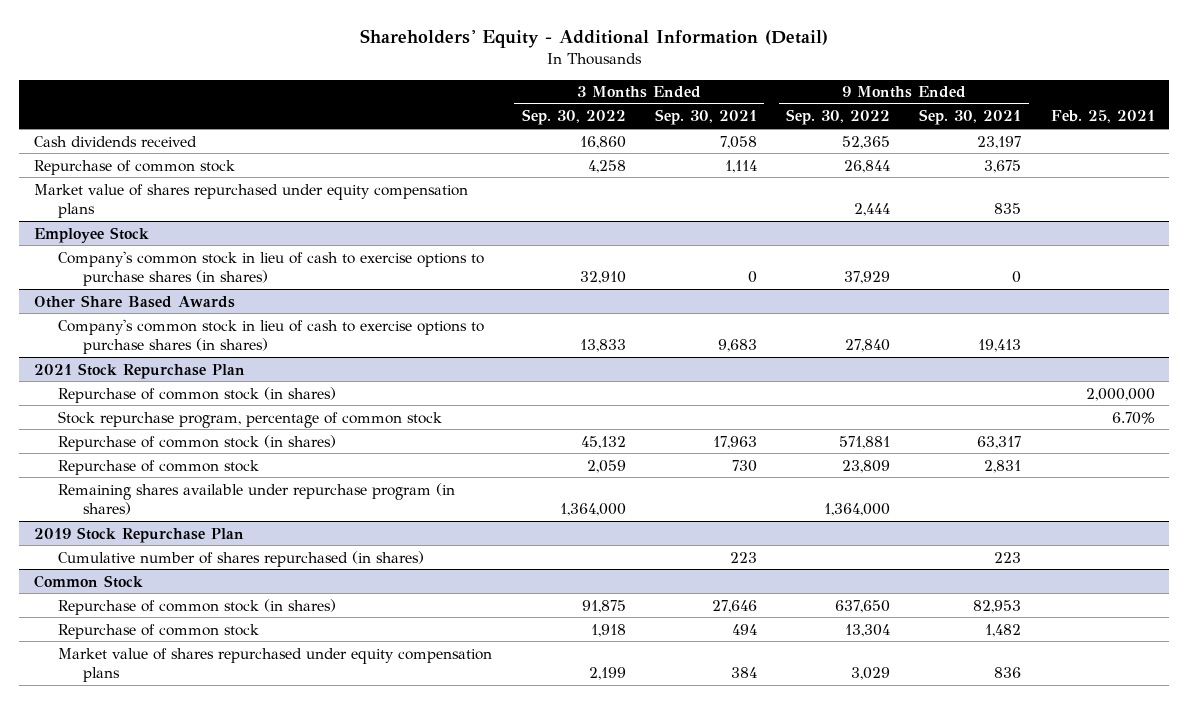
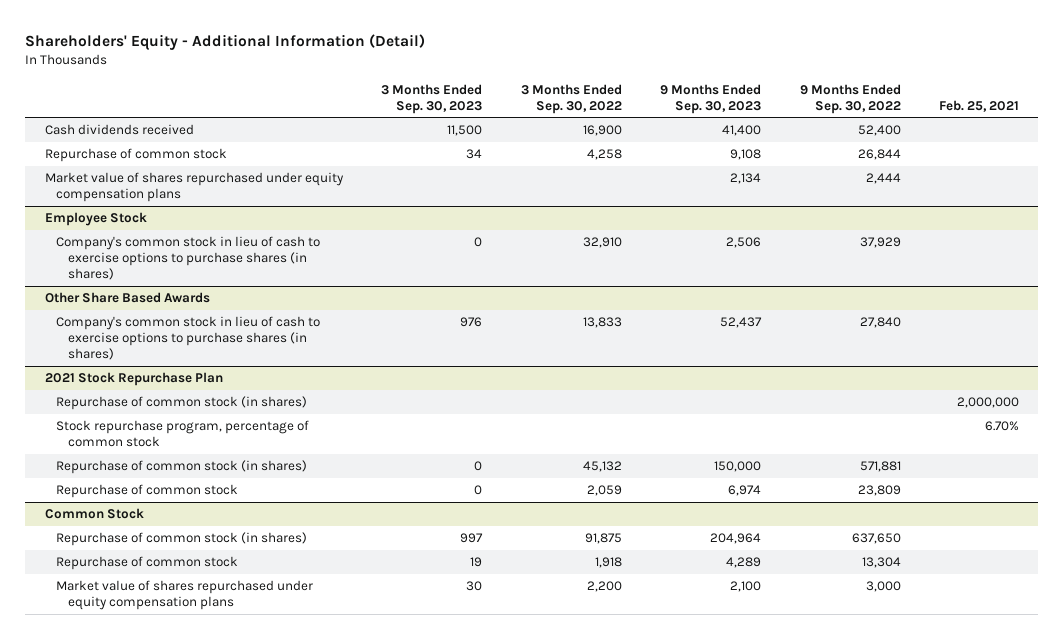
[654,109,757,126] Sep. 30, 2021 -> none
[919,109,1022,126] Sep. 30, 2021 -> none
none -> [381,83,483,114] 3 Months Ended Sep. 30, 2023
none -> [660,83,762,114] 9 Months Ended Sep. 30, 2023
[579,135,626,149] 16,860 -> [582,125,622,137] 16,900
[842,135,891,149] 52,365 -> [857,125,901,137] 52,400
[58,482,456,515] Remaining shares available under repurchase program (in shares) -> none
[33,526,244,543] 2019 Stock Repurchase Plan -> none
[58,550,425,567] Cumulative number of shares repurchased (in shares) -> none
[588,666,626,680] 2,199 -> [586,581,622,593] 2,200
[851,666,891,680] 3,029 -> [865,581,901,593] 3,000

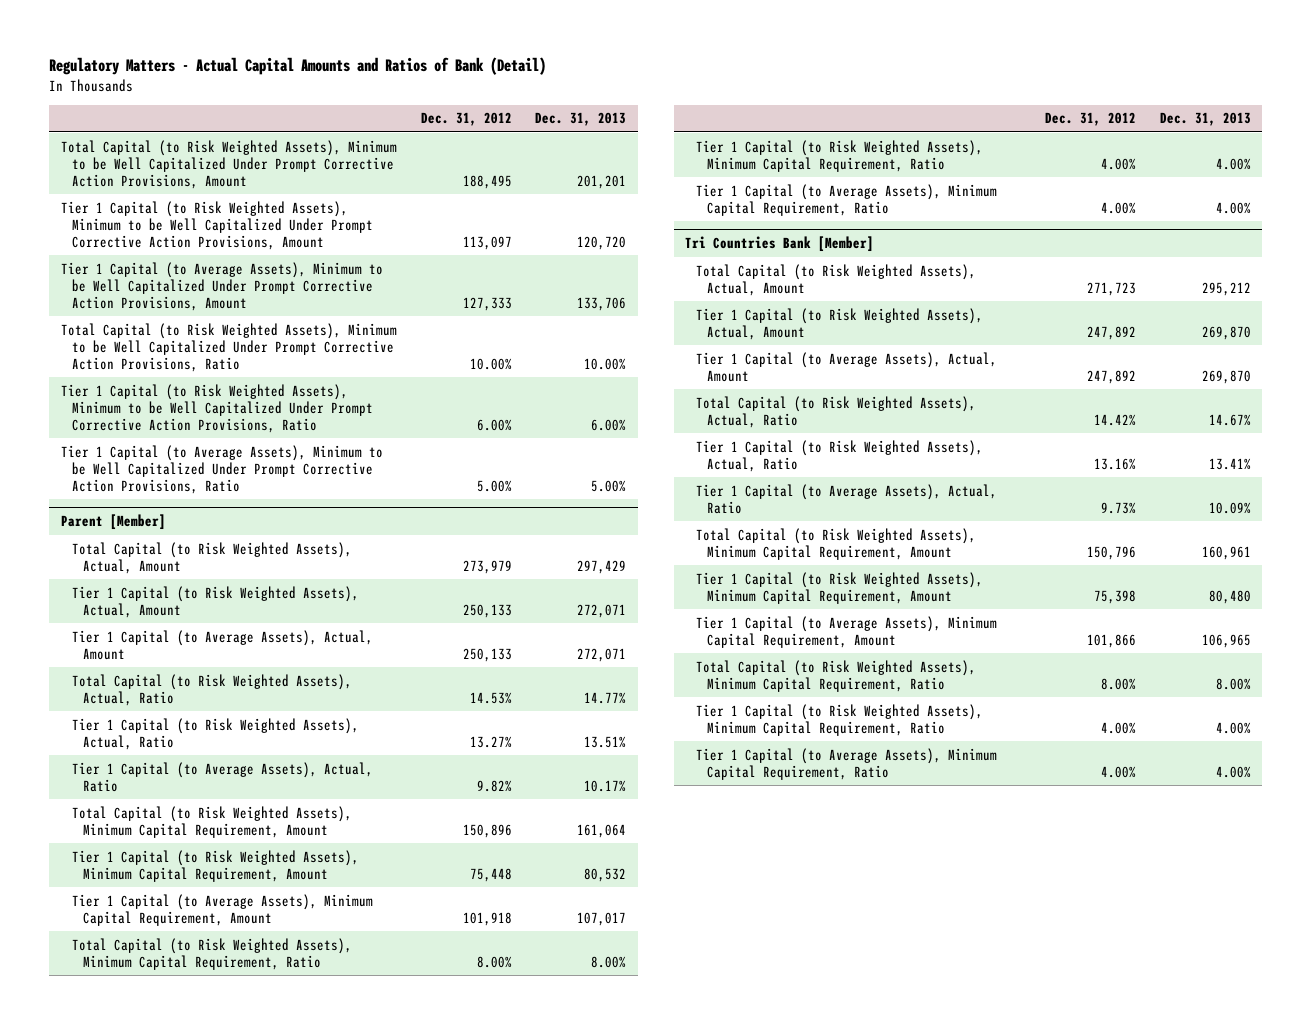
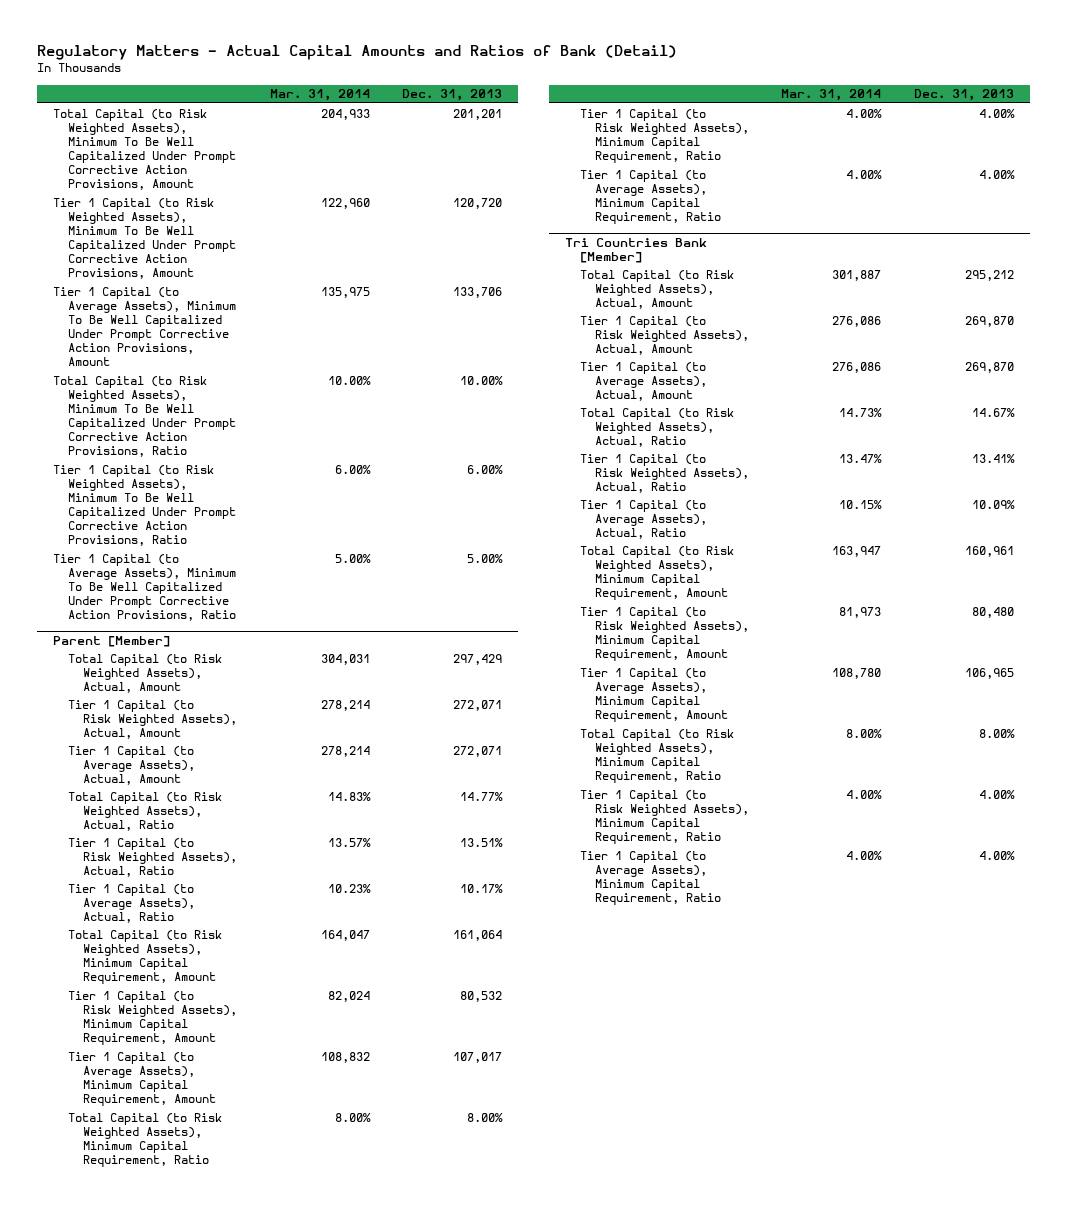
[420,112,512,127] Dec. 31, 2012 -> none
none -> [269,89,370,102] Mar. 31, 2014
[61,139,398,189] Total Capital (to Risk Weighted Assets), Minimum to be Well Capitalized Under Prompt Corrective Action Provisions, Amount -> [53,108,237,191] Total Capital (to Risk Weighted Assets), Minimum To Be Well Capitalized Under Prompt Corrective Action Provisions, Amount
[61,200,373,250] Tier 1 Capital (to Risk Weighted Assets), Minimum to be Well Capitalized Under Prompt Corrective Action Provisions, Amount -> [53,197,237,280] Tier 1 Capital (to Risk Weighted Assets), Minimum To Be Well Capitalized Under Prompt Corrective Action Provisions, Amount
[61,261,384,311] Tier 1 Capital (to Average Assets), Minimum to be Well Capitalized Under Prompt Corrective Action Provisions, Amount -> [53,286,237,367] Tier 1 Capital (to Average Assets), Minimum To Be Well Capitalized Under Prompt Corrective Action Provisions, Amount
[61,322,398,372] Total Capital (to Risk Weighted Assets), Minimum to be Well Capitalized Under Prompt Corrective Action Provisions, Ratio -> [53,375,237,458] Total Capital (to Risk Weighted Assets), Minimum To Be Well Capitalized Under Prompt Corrective Action Provisions, Ratio
[61,383,373,433] Tier 1 Capital (to Risk Weighted Assets), Minimum to be Well Capitalized Under Prompt Corrective Action Provisions, Ratio -> [53,464,237,547] Tier 1 Capital (to Risk Weighted Assets), Minimum To Be Well Capitalized Under Prompt Corrective Action Provisions, Ratio
[61,444,384,494] Tier 1 Capital (to Average Assets), Minimum to be Well Capitalized Under Prompt Corrective Action Provisions, Ratio -> [53,553,237,622] Tier 1 Capital (to Average Assets), Minimum To Be Well Capitalized Under Prompt Corrective Action Provisions, Ratio

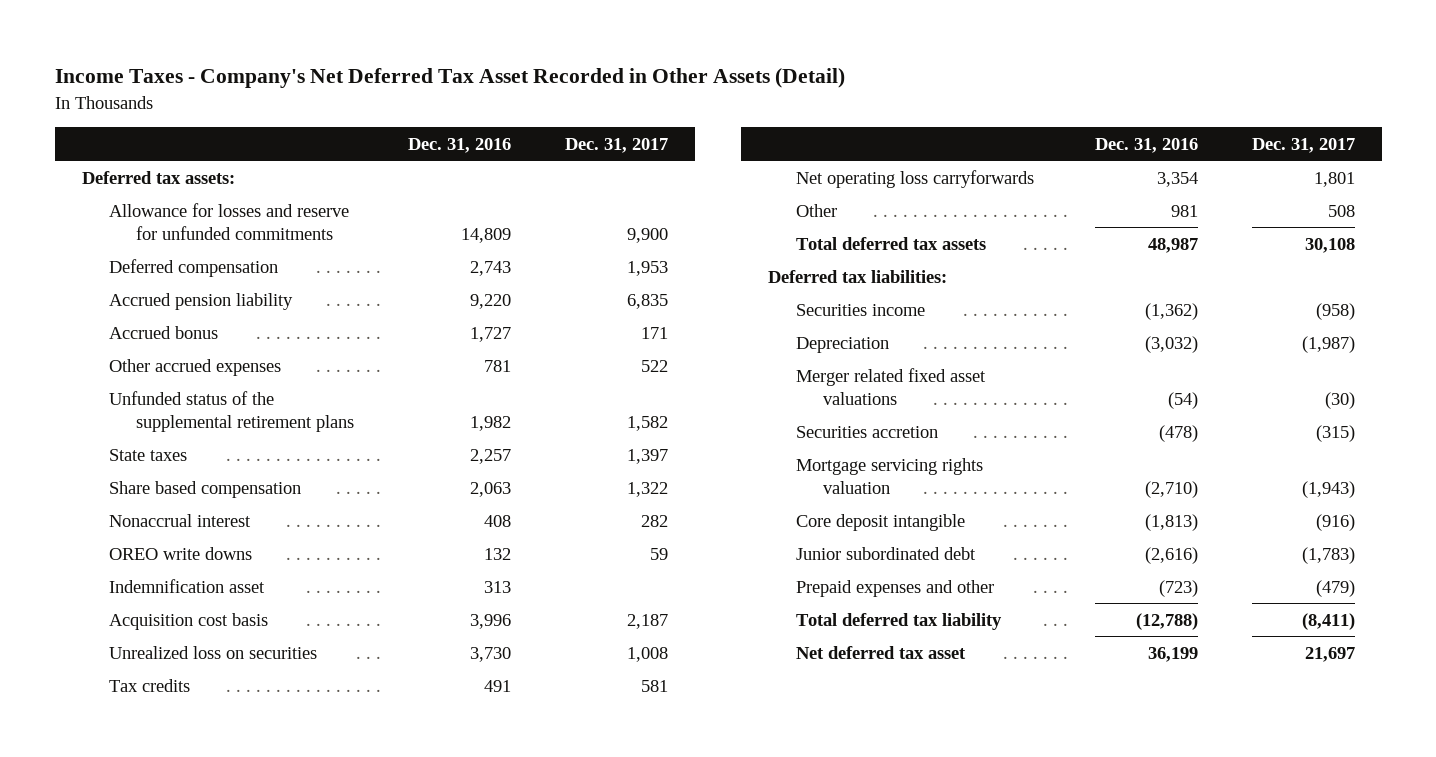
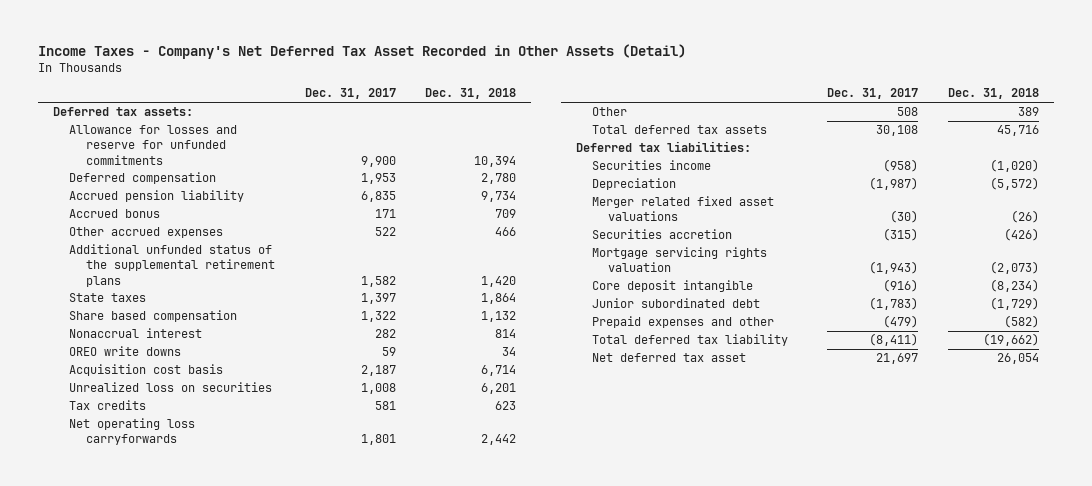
[407,137,511,153] Dec. 31, 2016 -> none
none -> [425,88,517,100] Dec. 31, 2018
[108,390,355,432] Unfunded status of the supplemental retirement plans -> [69,244,275,287] Additional unfunded status of the supplemental retirement plans
[108,578,265,593] Indemnification asset -> none

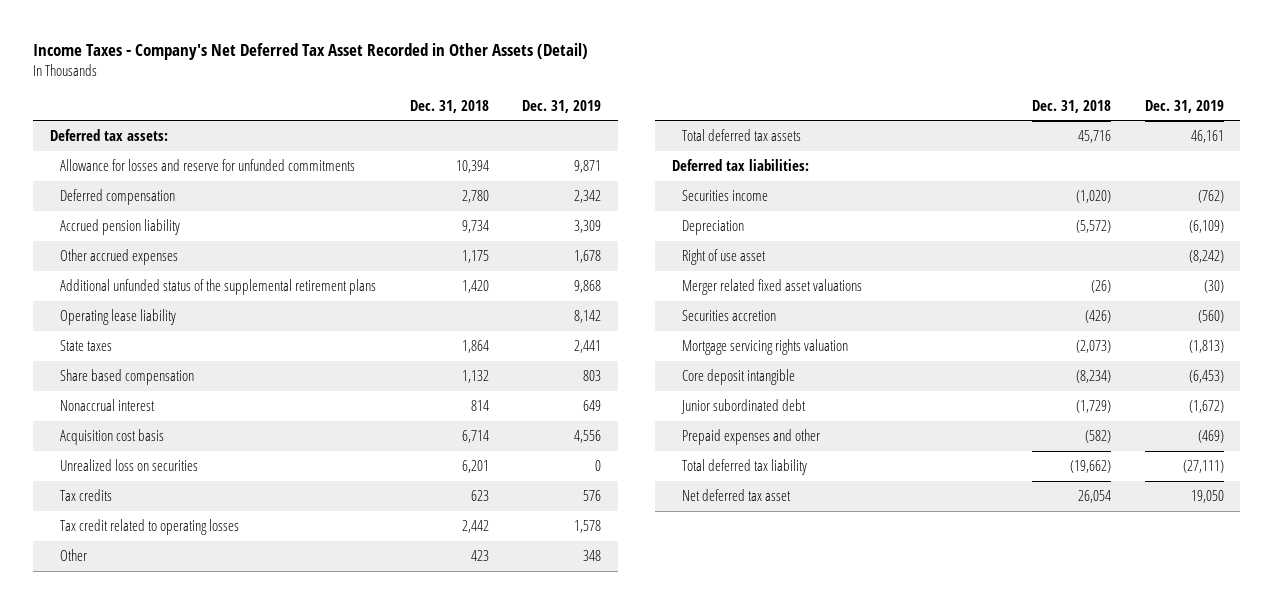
[304,88,396,100] Dec. 31, 2017 -> none
none -> [522,99,602,113] Dec. 31, 2019
[69,209,161,219] Accrued bonus -> none
[495,227,517,237] 466 -> [461,250,489,264] 1,175
none -> [60,309,177,326] Operating lease liability
[69,346,182,357] OREO write downs -> none
[69,418,196,446] Net operating loss carryforwards -> [60,519,240,536] Tax credit related to operating losses
[1018,107,1040,117] 389 -> [470,550,489,562] 423
none -> [682,249,767,266] Right of use asset

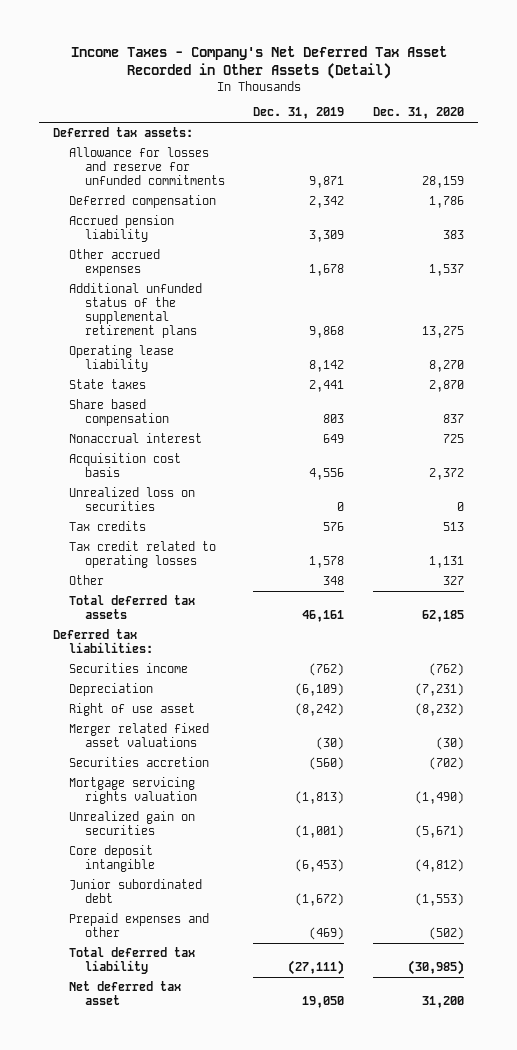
[409,99,489,113] Dec. 31, 2018 -> none
none -> [372,107,464,120] Dec. 31, 2020
none -> [69,810,196,835] Unrealized gain on securities

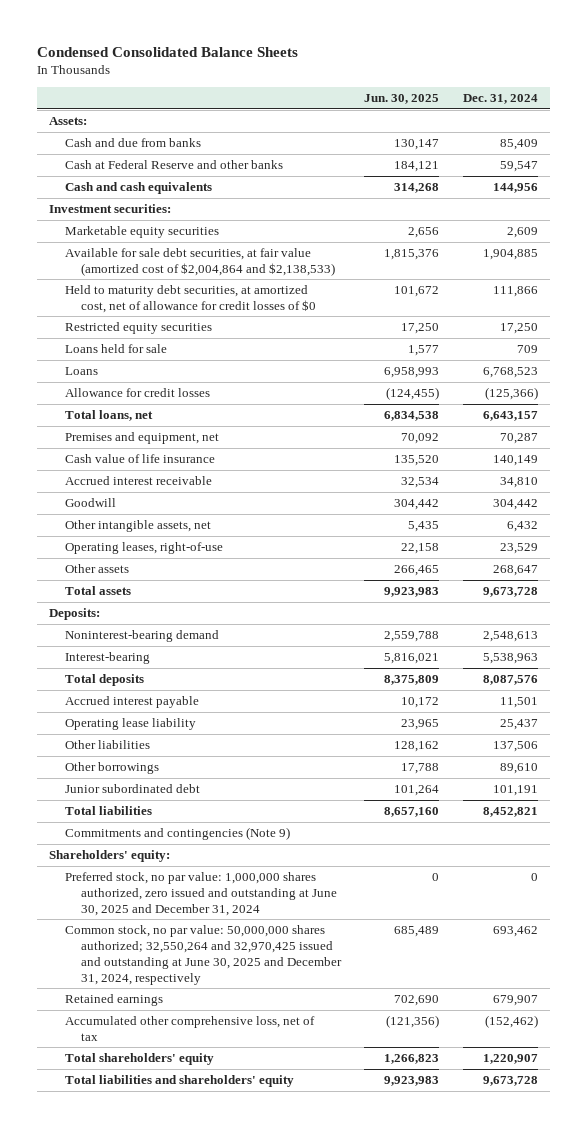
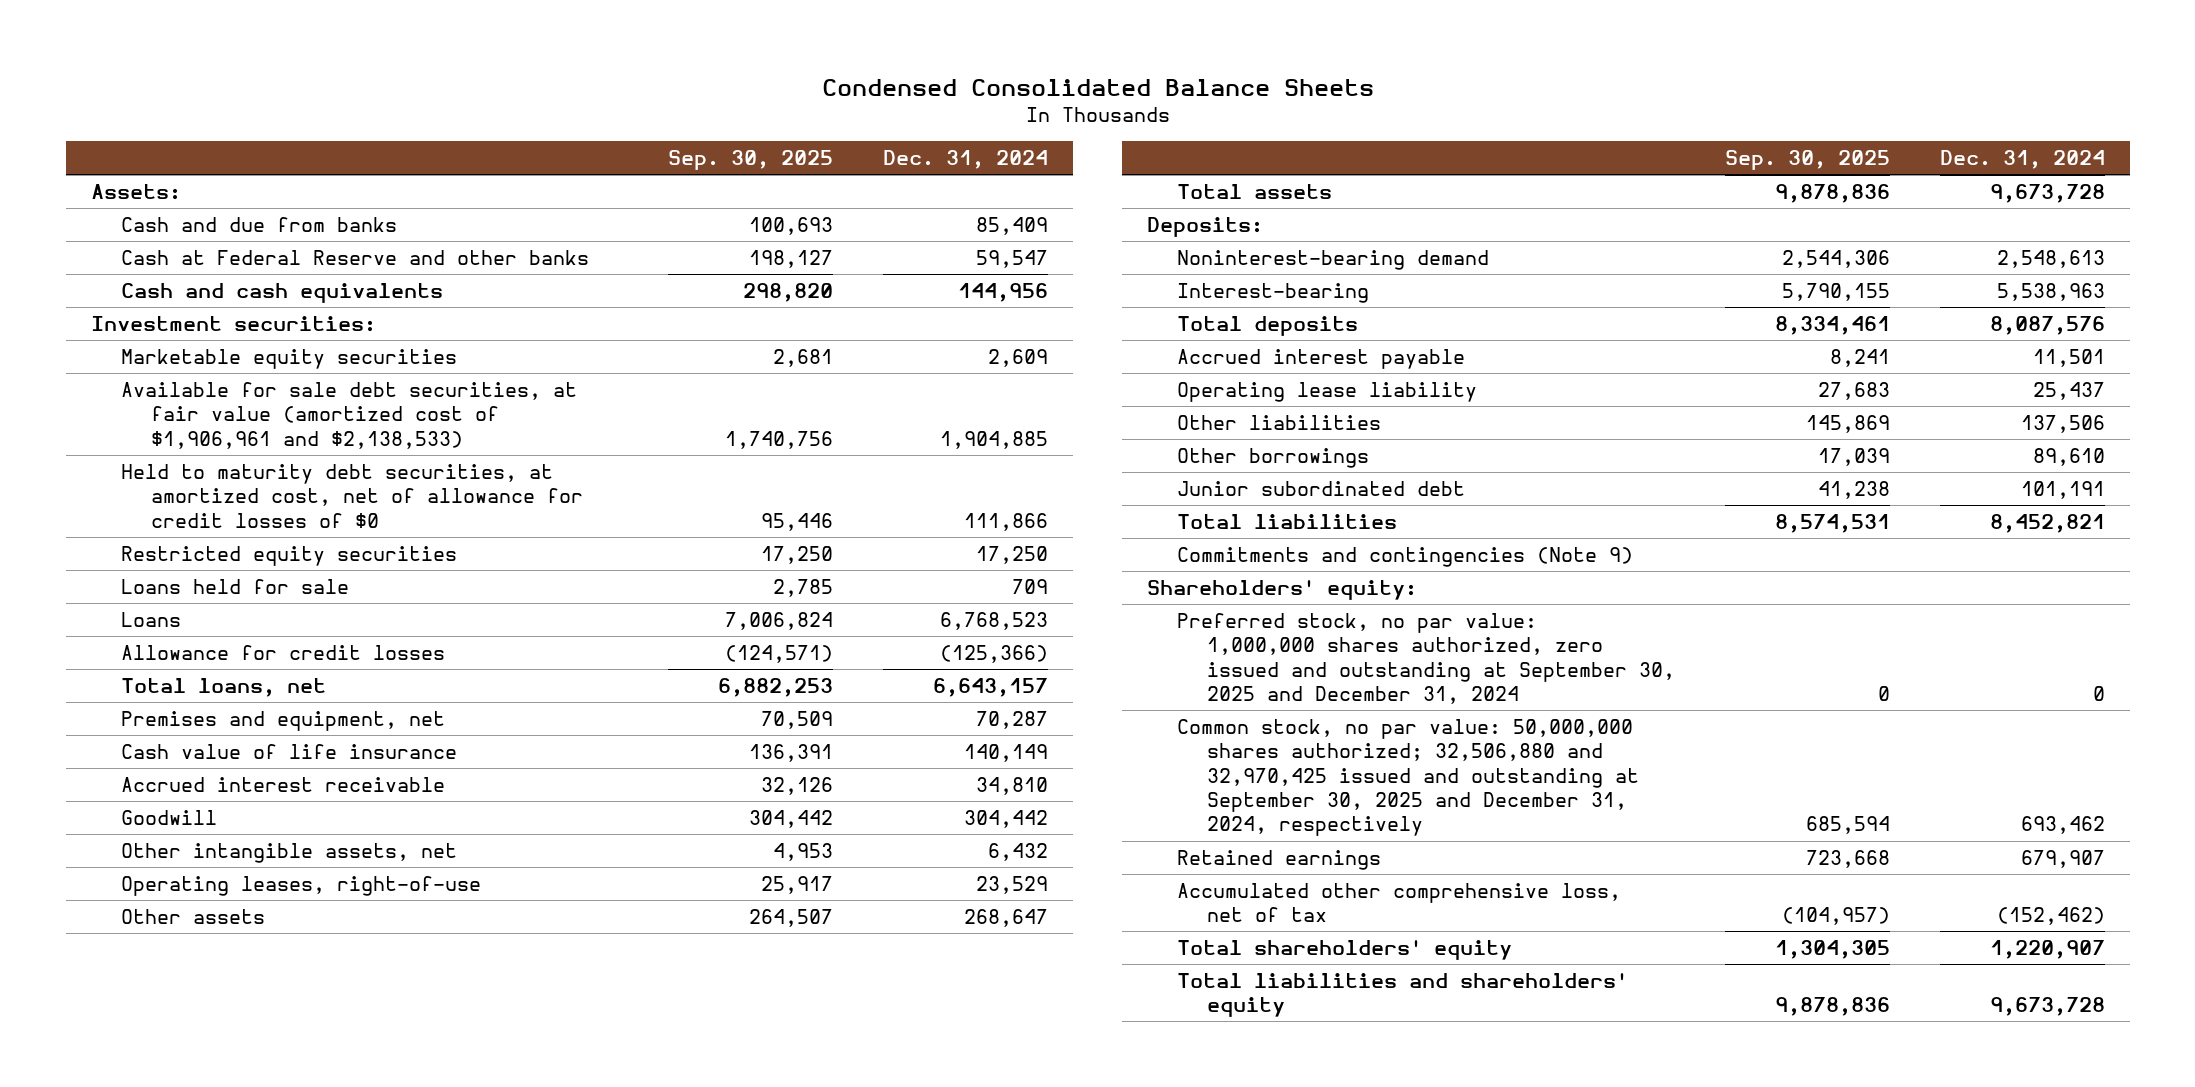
[364,94,440,105] Jun. 30, 2025 -> none
none -> [668,150,834,171] Sep. 30, 2025
[64,248,335,276] Available for sale debt securities, at fair value (amortized cost of $2,004,864 and $2,138,533) -> [120,381,577,449] Available for sale debt securities, at fair value (amortized cost of $1,906,961 and $2,138,533)
[64,872,337,916] Preferred stock, no par value: 1,000,000 shares authorized, zero issued and outstanding at June 30, 2025 and December 31, 2024 -> [1176,612,1675,705] Preferred stock, no par value: 1,000,000 shares authorized, zero issued and outstanding at September 30, 2025 and December 31, 2024
[64,925,342,985] Common stock, no par value: 50,000,000 shares authorized; 32,550,264 and 32,970,425 issued and outstanding at June 30, 2025 and December 31, 2024, respectively -> [1176,718,1639,837] Common stock, no par value: 50,000,000 shares authorized; 32,506,880 and 32,970,425 issued and outstanding at September 30, 2025 and December 31, 2024, respectively

